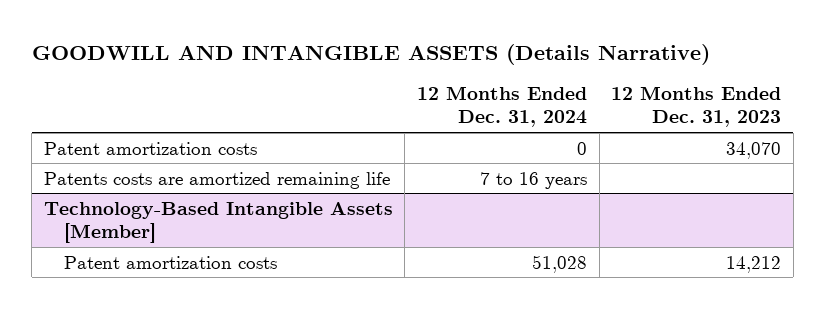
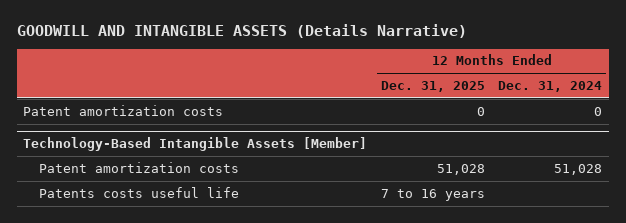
[611,86,782,128] 12 Months Ended Dec. 31, 2023 -> none
none -> [380,80,485,92] Dec. 31, 2025
[43,171,390,189] Patents costs are amortized remaining life -> none
none -> [38,186,239,198] Patents costs useful life

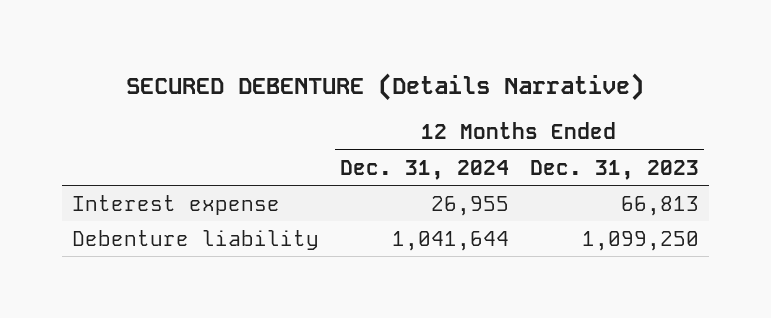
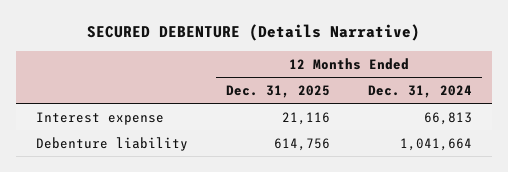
[529,159,699,180] Dec. 31, 2023 -> none
none -> [226,84,331,98] Dec. 31, 2025
[430,195,509,216] 26,955 -> [424,111,473,125] 66,813
[391,230,509,251] 1,041,644 -> [400,137,473,151] 1,041,664

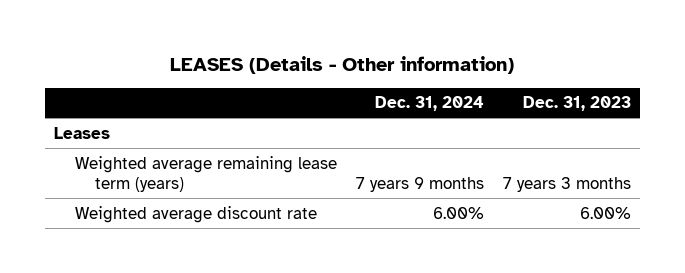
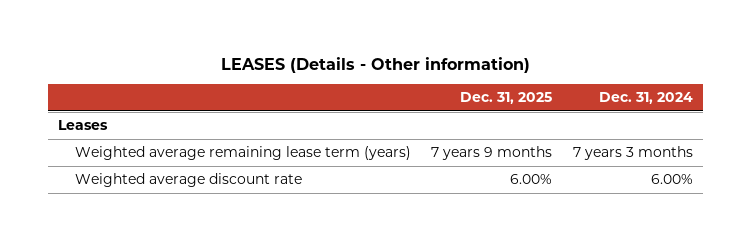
[522,96,631,112] Dec. 31, 2023 -> none
none -> [460,91,553,104] Dec. 31, 2025
[355,177,484,193] 7 years 9 months -> [572,146,693,161] 7 years 3 months

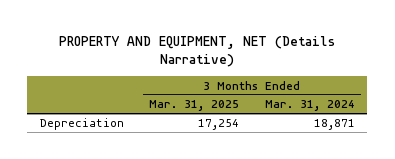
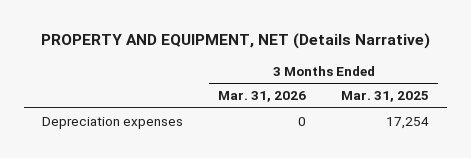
[264,100,355,112] Mar. 31, 2024 -> none
none -> [218,91,307,103] Mar. 31, 2026
[40,118,125,131] Depreciation -> [41,117,183,130] Depreciation expenses

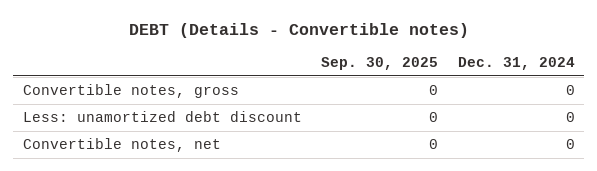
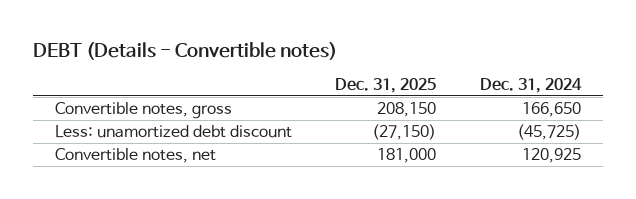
[321,57,439,71] Sep. 30, 2025 -> none
none -> [335,78,437,94] Dec. 31, 2025
[565,85,575,96] 0 -> [522,102,582,118] 166,650
[565,112,575,123] 0 -> [517,124,582,141] (45,725)
[565,139,575,150] 0 -> [522,148,582,164] 120,925

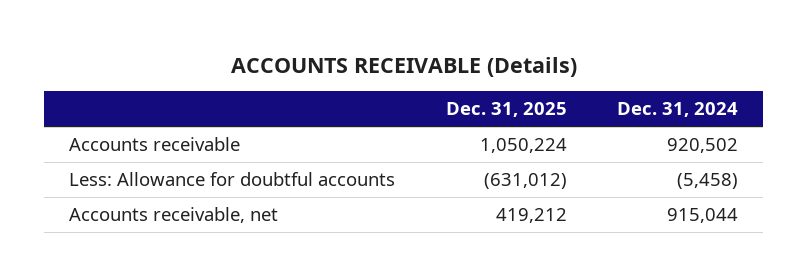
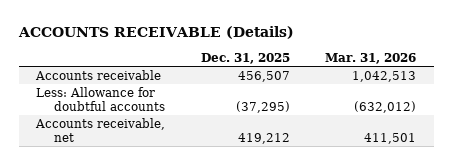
[617,102,739,118] Dec. 31, 2024 -> none
none -> [325,53,417,65] Mar. 31, 2026
[479,138,567,154] 1,050,224 -> [237,71,290,83] 456,507
[483,173,567,190] (631,012) -> [235,100,290,113] (37,295)

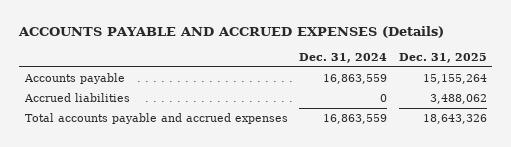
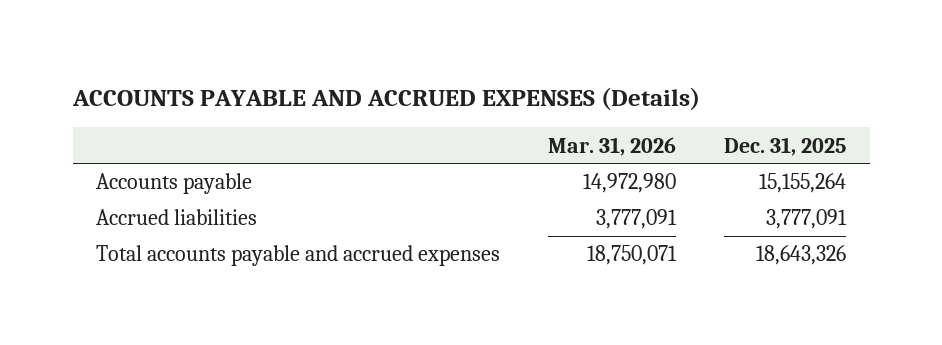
[299,52,388,63] Dec. 31, 2024 -> none
none -> [548,136,677,156] Mar. 31, 2026
[429,93,487,104] 3,488,062 -> [765,209,847,230] 3,777,091

